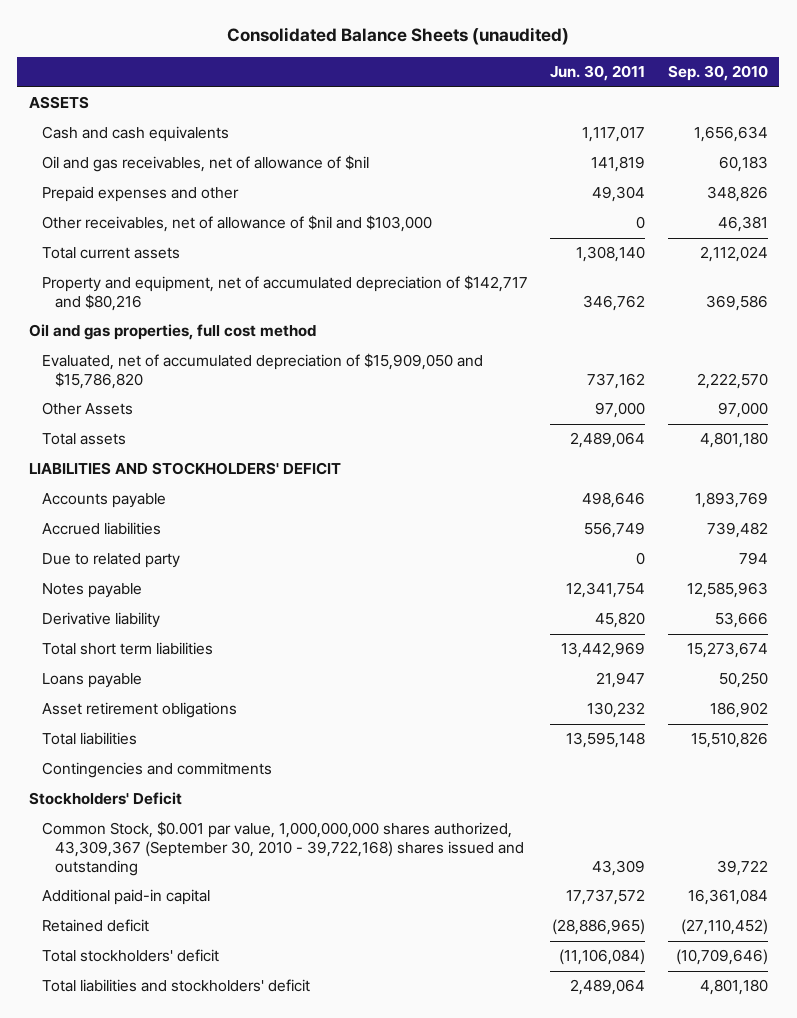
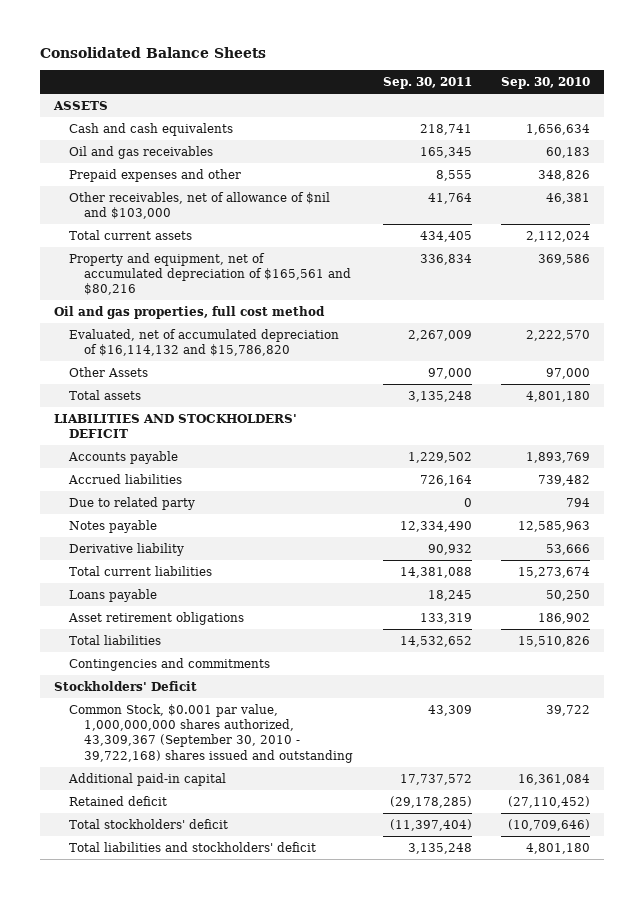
[227,27,570,46] Consolidated Balance Sheets (unaudited) -> [39,47,266,59] Consolidated Balance Sheets
[550,65,646,82] Jun. 30, 2011 -> none
none -> [382,76,472,89] Sep. 30, 2011
[41,155,369,173] Oil and gas receivables, net of allowance of $nil -> [69,145,214,159] Oil and gas receivables
[41,275,528,311] Property and equipment, net of accumulated depreciation of $142,717 and $80,216 -> [69,252,352,296] Property and equipment, net of accumulated depreciation of $165,561 and $80,216
[41,353,483,389] Evaluated, net of accumulated depreciation of $15,909,050 and $15,786,820 -> [69,328,340,357] Evaluated, net of accumulated depreciation of $16,114,132 and $15,786,820
[41,642,213,656] Total short term liabilities -> [69,565,213,576] Total current liabilities

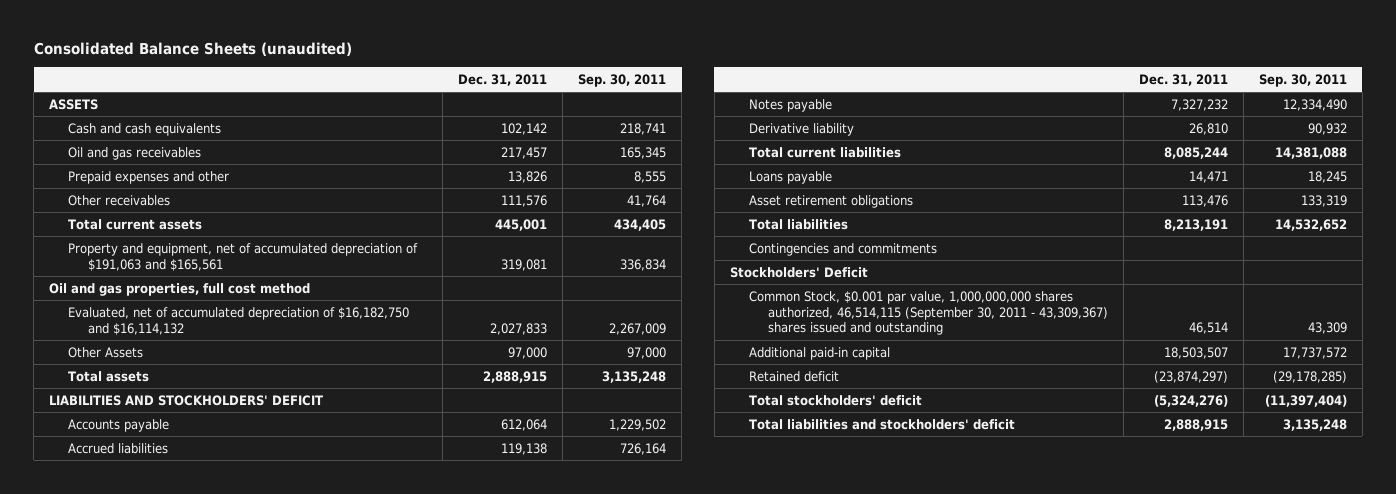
[39,47,266,59] Consolidated Balance Sheets -> [33,41,352,56] Consolidated Balance Sheets (unaudited)
[500,76,590,89] Sep. 30, 2010 -> none
none -> [458,74,548,87] Dec. 31, 2011
[69,191,331,220] Other receivables, net of allowance of $nil and $103,000 -> [68,194,171,206] Other receivables
[69,252,352,296] Property and equipment, net of accumulated depreciation of $165,561 and $80,216 -> [68,242,419,271] Property and equipment, net of accumulated depreciation of $191,063 and $165,561
[69,328,340,357] Evaluated, net of accumulated depreciation of $16,114,132 and $15,786,820 -> [68,306,410,335] Evaluated, net of accumulated depreciation of $16,182,750 and $16,114,132
[69,496,196,510] Due to related party -> none
[69,703,354,763] Common Stock, $0.001 par value, 1,000,000,000 shares authorized, 43,309,367 (September 30, 2010 - 39,722,168) shares issued and outstanding -> [749,290,1109,336] Common Stock, $0.001 par value, 1,000,000,000 shares authorized, 46,514,115 (September 30, 2011 - 43,309,367) shares issued and outstanding

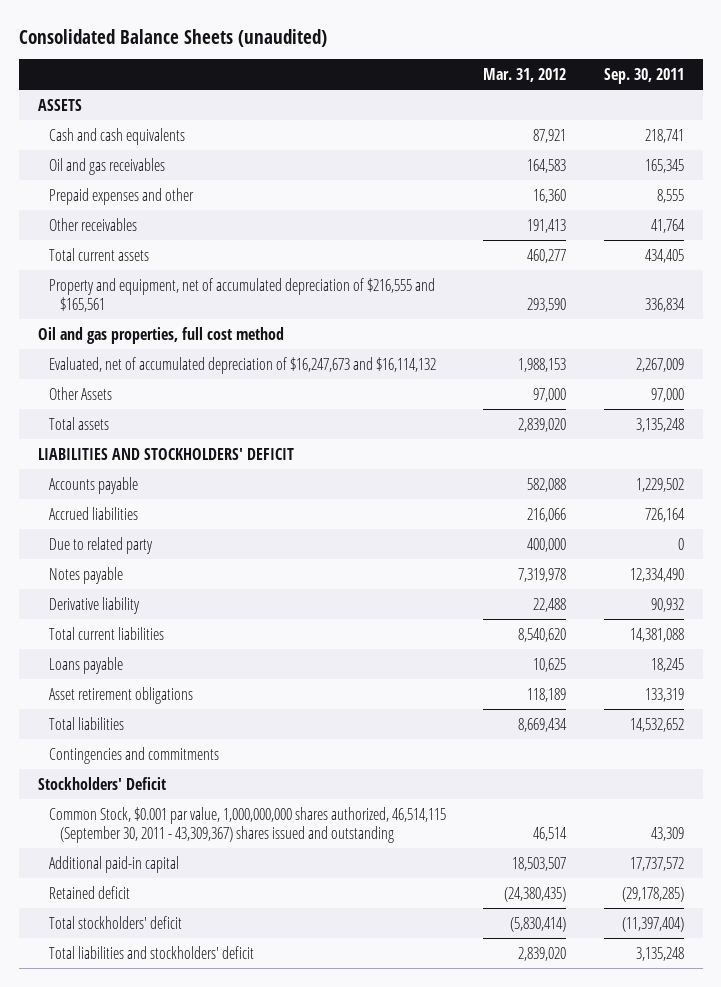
[458,74,548,87] Dec. 31, 2011 -> none
none -> [483,68,567,83] Mar. 31, 2012
[68,242,419,271] Property and equipment, net of accumulated depreciation of $191,063 and $165,561 -> [48,277,435,312] Property and equipment, net of accumulated depreciation of $216,555 and $165,561
[68,306,410,335] Evaluated, net of accumulated depreciation of $16,182,750 and $16,114,132 -> [48,356,436,374] Evaluated, net of accumulated depreciation of $16,247,673 and $16,114,132
none -> [48,536,153,554] Due to related party

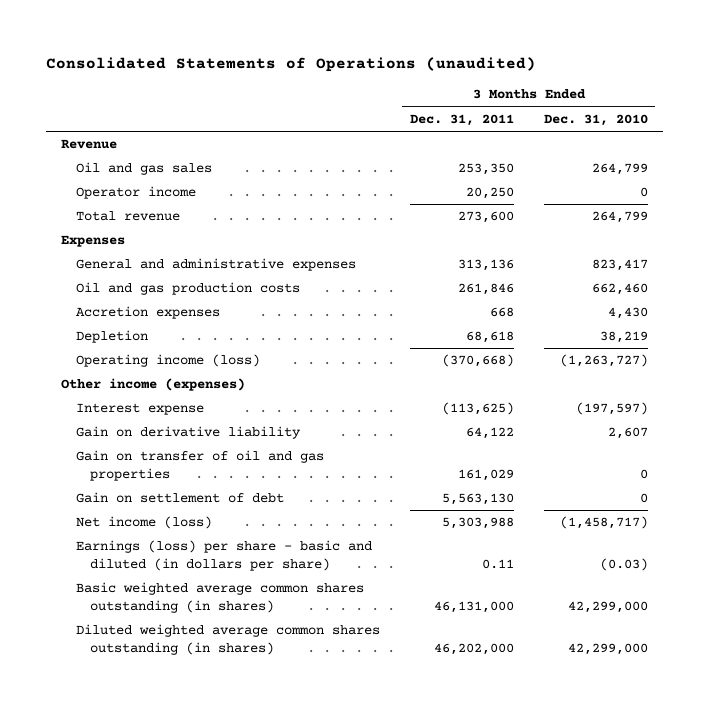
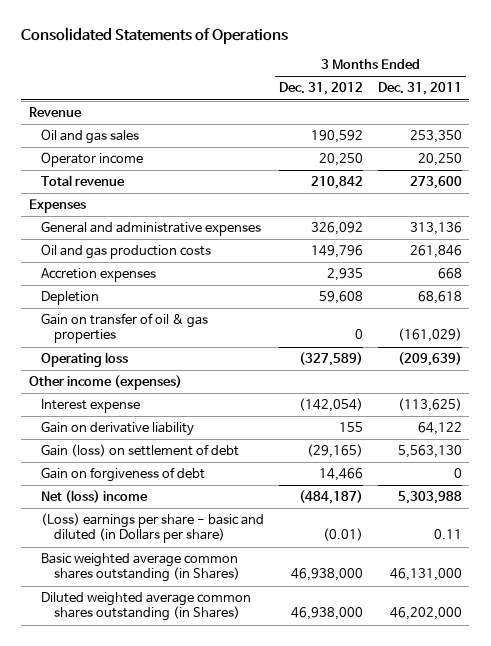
[46,57,537,73] Consolidated Statements of Operations (unaudited) -> [21,27,289,45] Consolidated Statements of Operations
[543,113,648,126] Dec. 31, 2010 -> none
none -> [279,82,364,96] Dec. 31, 2012
none -> [41,313,209,344] Gain on transfer of oil & gas properties
[75,354,260,368] Operating income (loss) -> [41,352,129,368] Operating loss
[441,354,514,368] (370,668) -> [397,352,462,367] (209,639)
[75,450,324,481] Gain on transfer of oil and gas properties -> none
[75,492,284,504] Gain on settlement of debt -> [41,444,240,458] Gain (loss) on settlement of debt
none -> [41,467,206,483] Gain on forgiveness of debt
[75,516,212,530] Net income (loss) -> [41,490,149,504] Net (loss) income
[75,540,372,571] Earnings (loss) per share - basic and diluted (in dollars per share) -> [41,513,265,544] (Loss) earnings per share - basic and diluted (in Dollars per share)
[75,582,364,613] Basic weighted average common shares outstanding (in shares) -> [41,553,240,583] Basic weighted average common shares outstanding (in Shares)
[75,624,380,655] Diluted weighted average common shares outstanding (in shares) -> [41,592,252,622] Diluted weighted average common shares outstanding (in Shares)

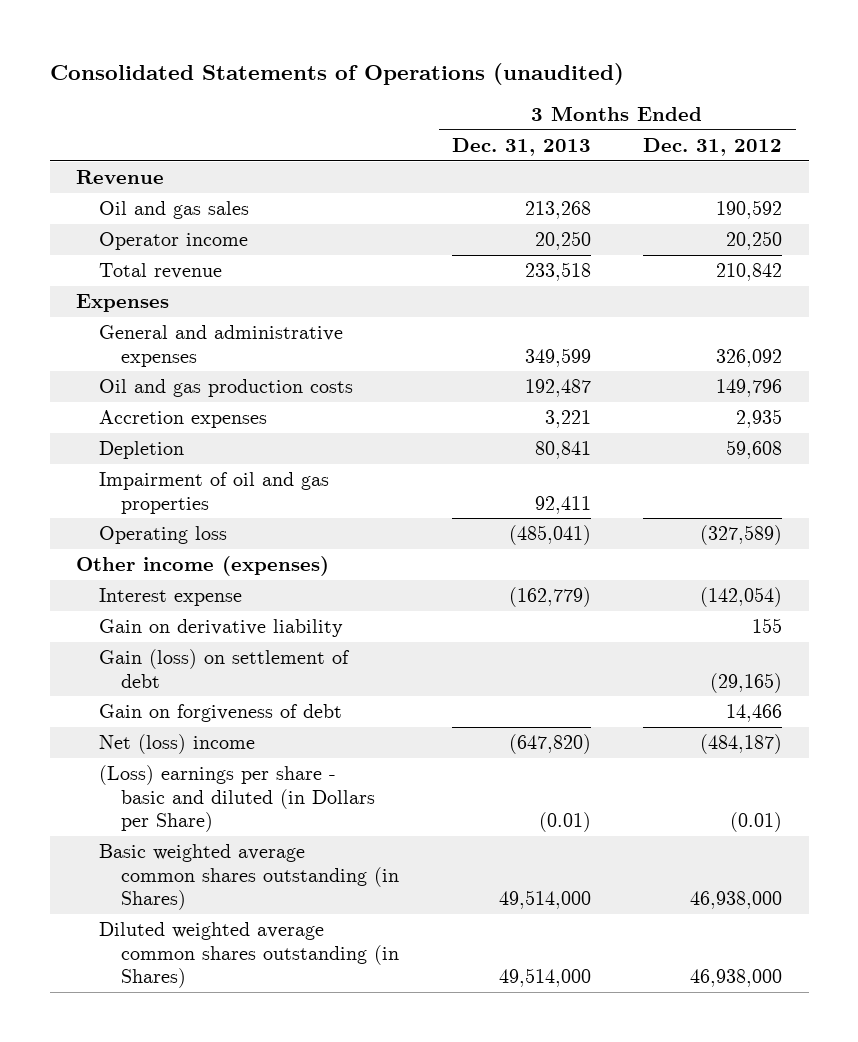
[21,27,289,45] Consolidated Statements of Operations -> [49,62,624,85] Consolidated Statements of Operations (unaudited)
[377,82,462,96] Dec. 31, 2011 -> none
none -> [451,137,591,156] Dec. 31, 2013
[41,313,209,344] Gain on transfer of oil & gas properties -> none
none -> [98,472,329,514] Impairment of oil and gas properties
[41,513,265,544] (Loss) earnings per share - basic and diluted (in Dollars per share) -> [98,765,376,833] (Loss) earnings per share - basic and diluted (in Dollars per Share)

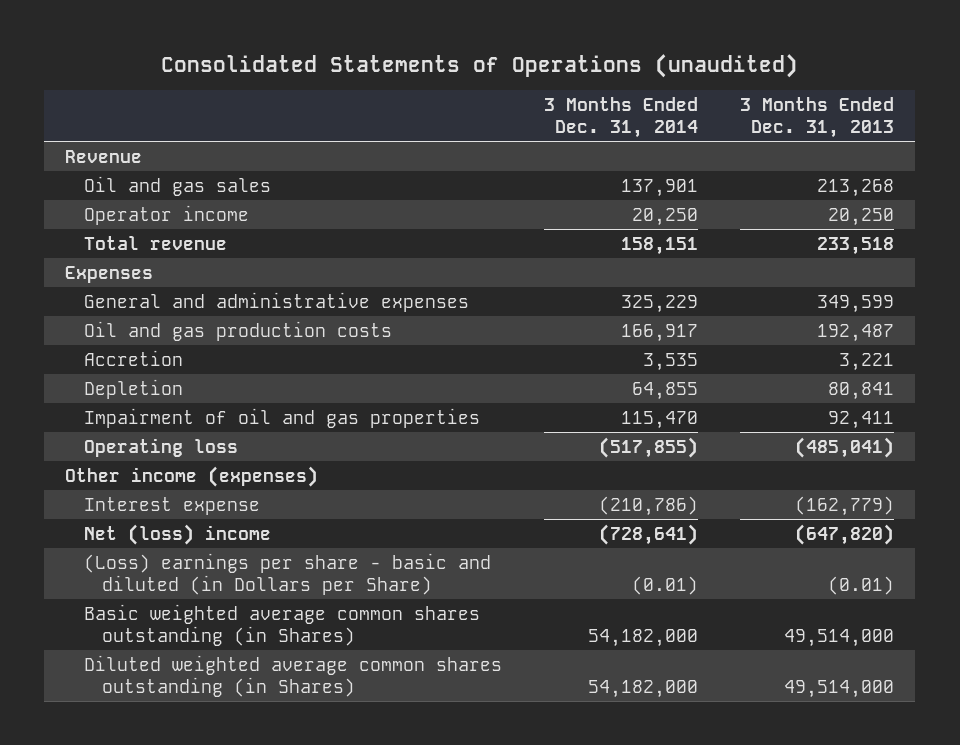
[643,137,783,156] Dec. 31, 2012 -> none
none -> [543,96,698,138] 3 Months Ended Dec. 31, 2014
[98,410,267,429] Accretion expenses -> [83,349,183,366] Accretion
[98,619,343,638] Gain on derivative liability -> none
[98,649,350,688] Gain (loss) on settlement of debt -> none
[98,704,342,723] Gain on forgiveness of debt -> none

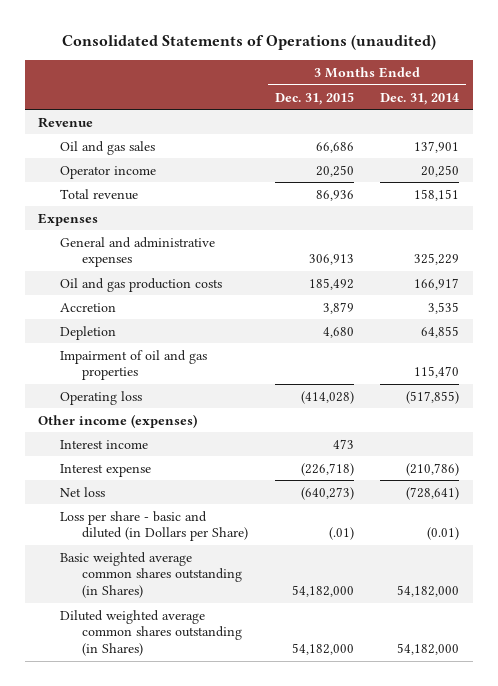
[740,96,895,138] 3 Months Ended Dec. 31, 2013 -> none
none -> [274,91,354,105] Dec. 31, 2015
none -> [60,439,149,449] Interest income
[83,523,271,545] Net (loss) income -> [60,486,106,497] Net loss
[83,552,491,595] (Loss) earnings per share - basic and diluted (in Dollars per Share) -> [60,510,248,542] Loss per share - basic and diluted (in Dollars per Share)

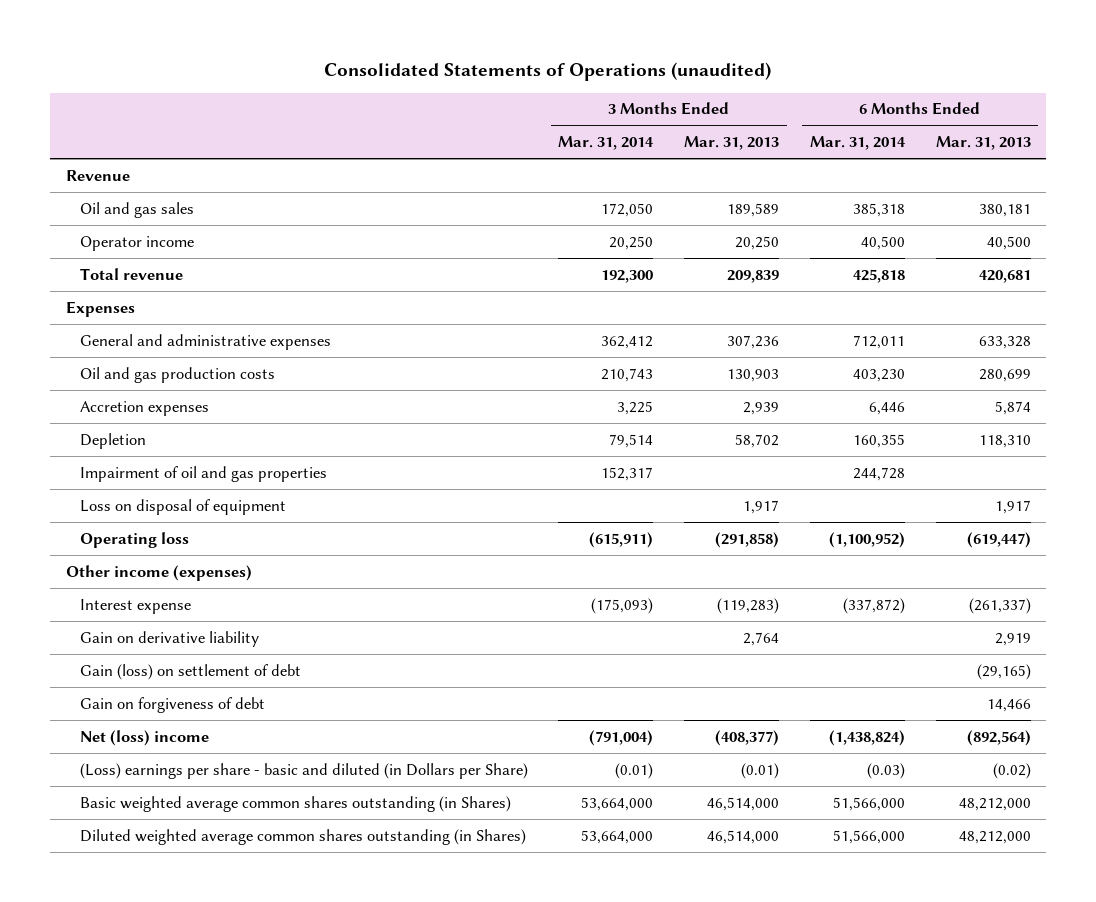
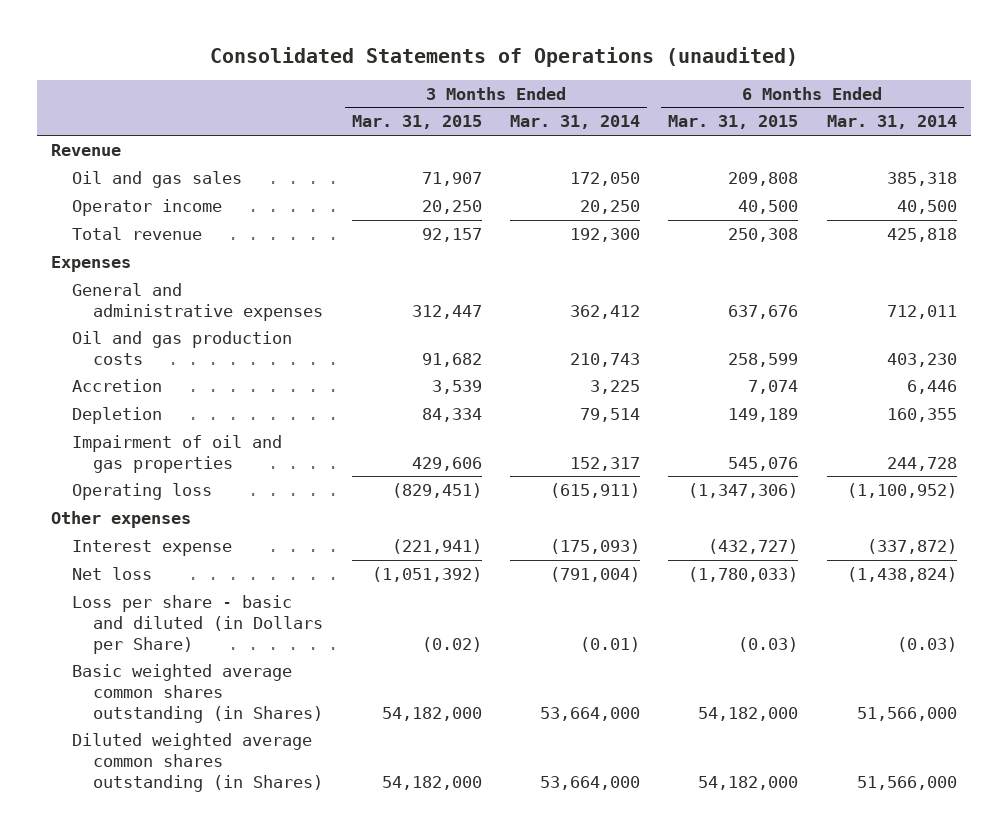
[684,136,780,151] Mar. 31, 2013 -> none
[935,136,1031,151] Mar. 31, 2013 -> none
none -> [351,115,482,130] Mar. 31, 2015
none -> [668,115,799,130] Mar. 31, 2015
[79,400,209,416] Accretion expenses -> [72,378,163,392] Accretion
[79,498,286,515] Loss on disposal of equipment -> none
[65,564,252,581] Other income (expenses) -> [51,510,192,528] Other expenses
[79,630,259,647] Gain on derivative liability -> none
[79,663,301,680] Gain (loss) on settlement of debt -> none
[79,696,265,713] Gain on forgiveness of debt -> none
[79,729,209,746] Net (loss) income -> [72,566,153,580] Net loss
[79,762,528,779] (Loss) earnings per share - basic and diluted (in Dollars per Share) -> [72,594,324,654] Loss per share - basic and diluted (in Dollars per Share)

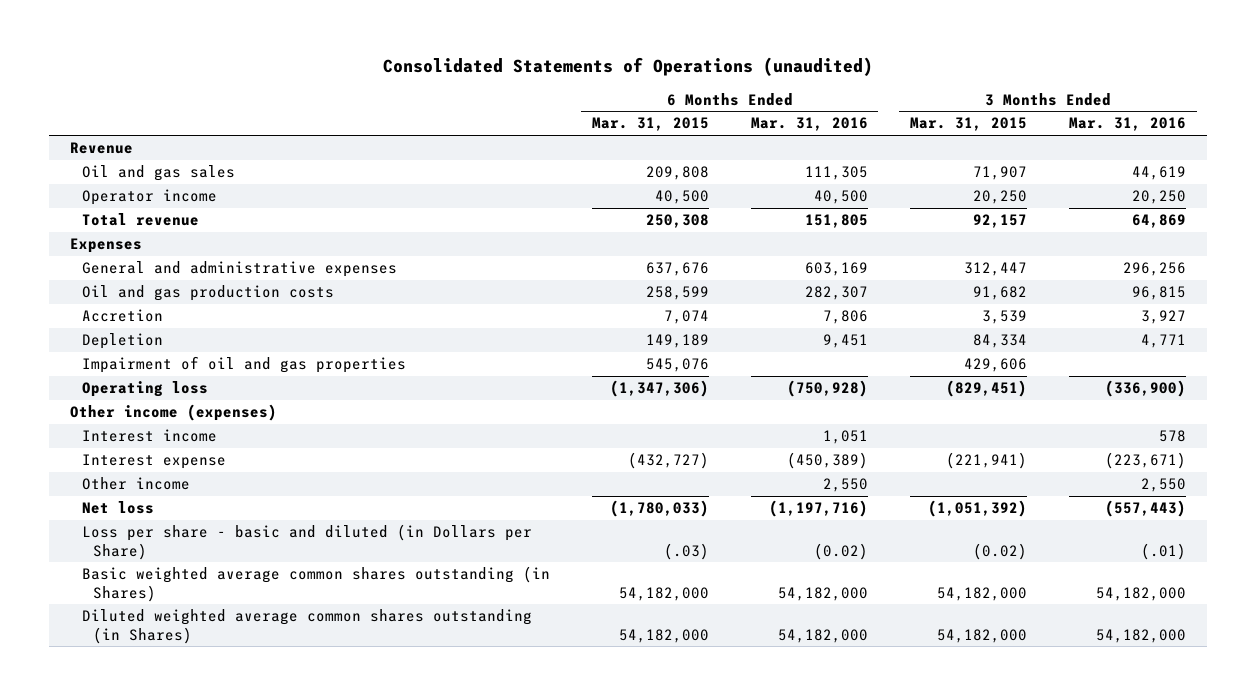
[509,115,640,130] Mar. 31, 2014 -> none
[826,115,957,130] Mar. 31, 2014 -> none
none -> [750,117,868,132] Mar. 31, 2016
none -> [1069,117,1187,132] Mar. 31, 2016
[51,510,192,528] Other expenses -> [69,404,277,422] Other income (expenses)
none -> [81,429,217,443] Interest income
none -> [81,477,190,491] Other income
[738,636,799,652] (0.03) -> [663,542,709,560] (.03)

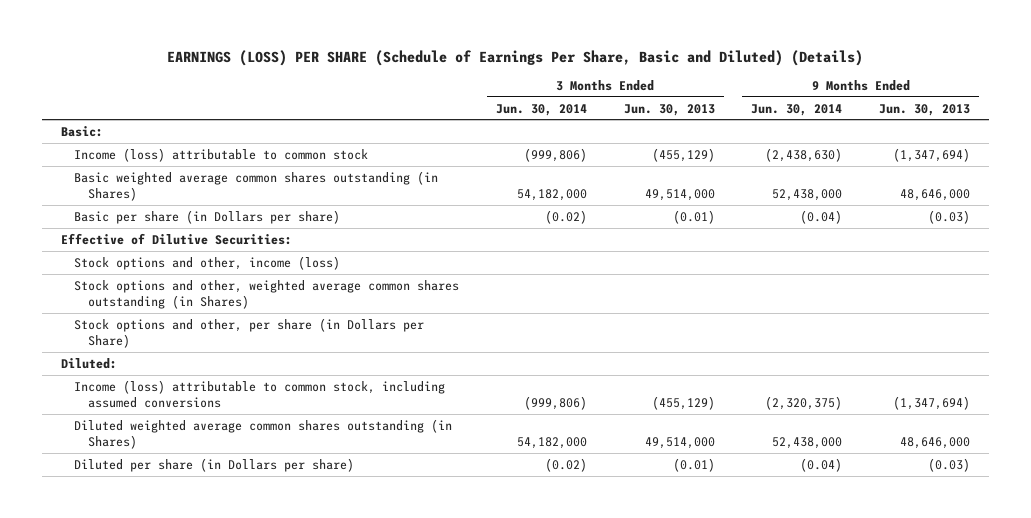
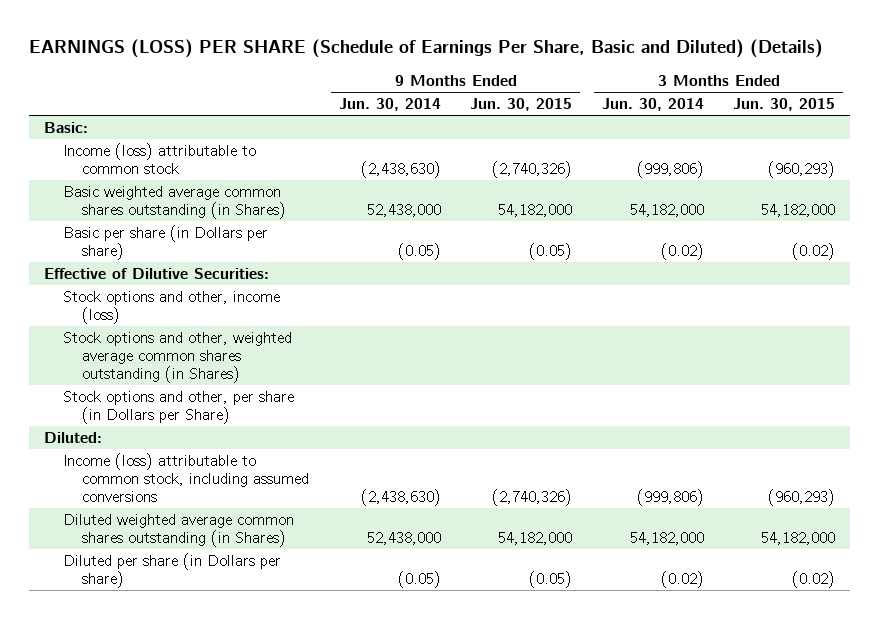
[623,103,715,116] Jun. 30, 2013 -> none
[879,103,971,116] Jun. 30, 2013 -> none
none -> [470,98,573,112] Jun. 30, 2015
none -> [733,98,836,112] Jun. 30, 2015
[800,209,843,224] (0.04) -> [397,243,441,261] (0.05)
[765,395,843,410] (2,320,375) -> [360,489,441,507] (2,438,630)
[800,457,843,472] (0.04) -> [397,571,441,589] (0.05)

